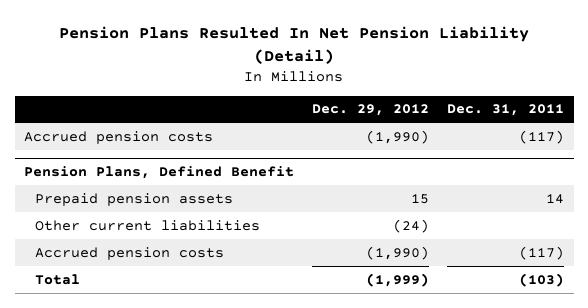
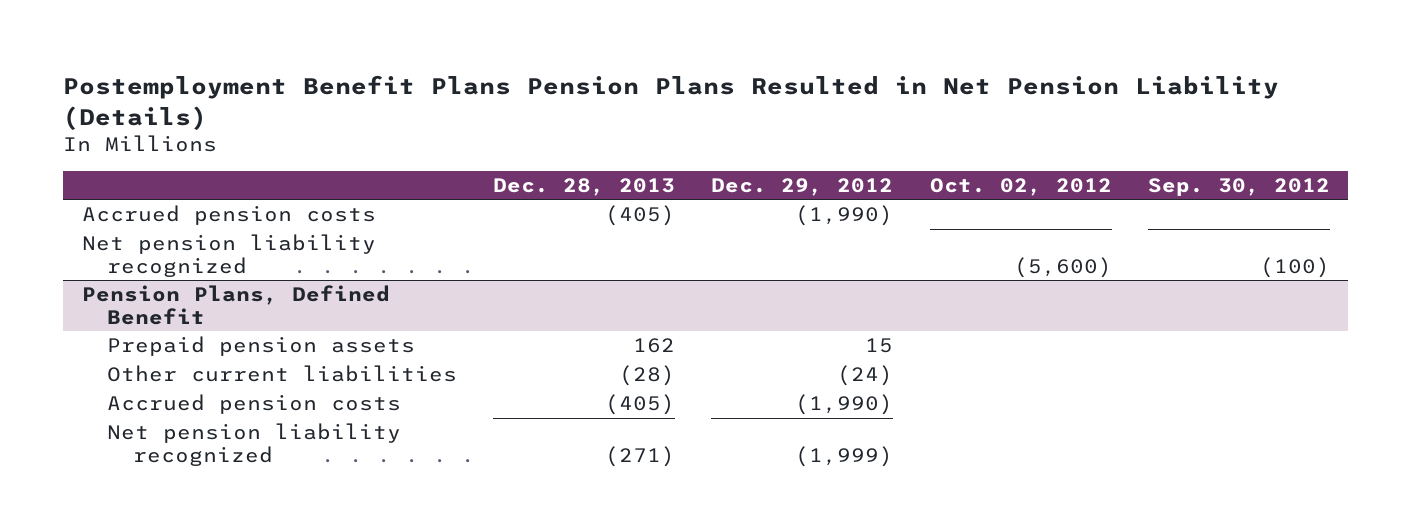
[59,25,530,64] Pension Plans Resulted In Net Pension Liability (Detail) -> [63,75,1280,130] Postemployment Benefit Plans Pension Plans Resulted in Net Pension Liability (Details)
[447,104,565,117] Dec. 31, 2011 -> none
none -> [493,177,676,196] Dec. 28, 2013
none -> [929,177,1112,196] Oct. 02, 2012
none -> [1147,177,1330,196] Sep. 30, 2012
none -> [81,234,376,277] Net pension liability recognized
[34,273,80,285] Total -> [107,423,402,466] Net pension liability recognized

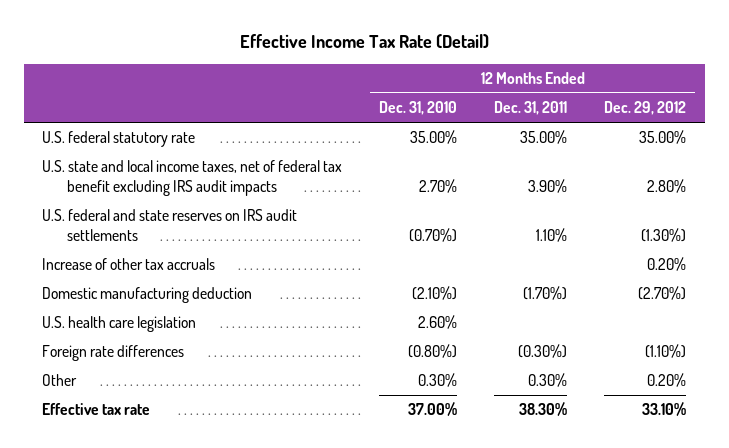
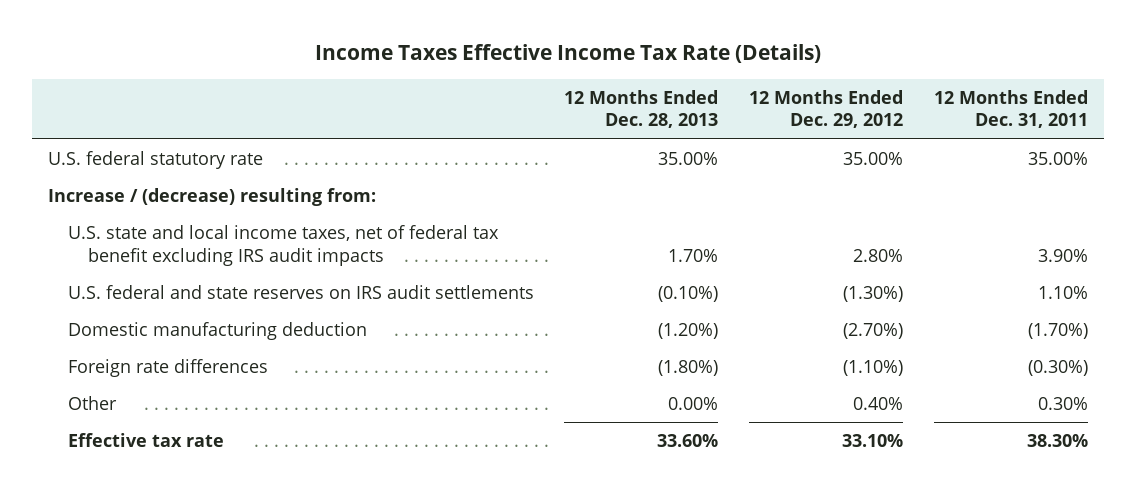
[240,34,490,50] Effective Income Tax Rate (Detail) -> [314,44,821,64] Income Taxes Effective Income Tax Rate (Details)
[379,101,458,116] Dec. 31, 2010 -> none
none -> [564,89,719,129] 12 Months Ended Dec. 28, 2013
none -> [47,188,376,207] Increase / (decrease) resulting from:
[42,258,216,271] Increase of other tax accruals -> none
[42,316,197,333] U.S. health care legislation -> none
[647,373,687,388] 0.20% -> [853,397,904,411] 0.40%

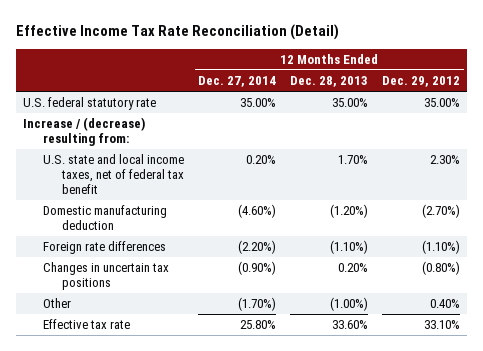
[314,44,821,64] Income Taxes Effective Income Tax Rate (Details) -> [15,23,339,40] Effective Income Tax Rate Reconciliation (Detail)
[934,89,1089,129] 12 Months Ended Dec. 31, 2011 -> none
none -> [198,76,277,88] Dec. 27, 2014
[67,285,534,300] U.S. federal and state reserves on IRS audit settlements -> none
[67,225,499,266] U.S. state and local income taxes, net of federal tax benefit excluding IRS audit impacts -> [42,154,185,194] U.S. state and local income taxes, net of federal tax benefit
[853,248,904,262] 2.80% -> [430,155,461,165] 2.30%
[658,360,719,377] (1.80%) -> [330,240,369,255] (1.10%)
none -> [42,262,169,290] Changes in uncertain tax positions
[668,397,719,411] 0.00% -> [330,297,369,312] (1.00%)

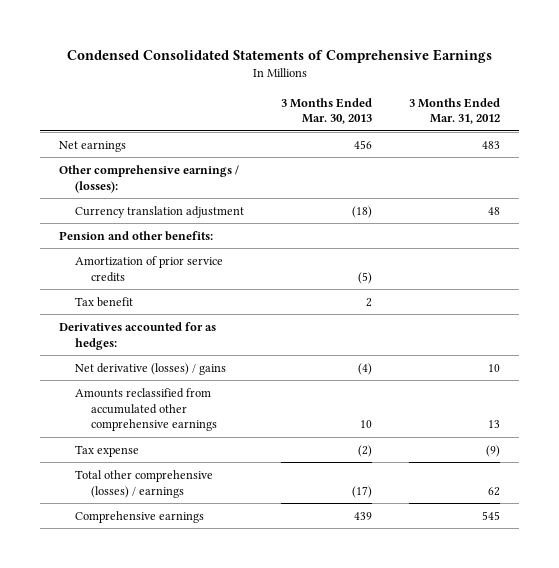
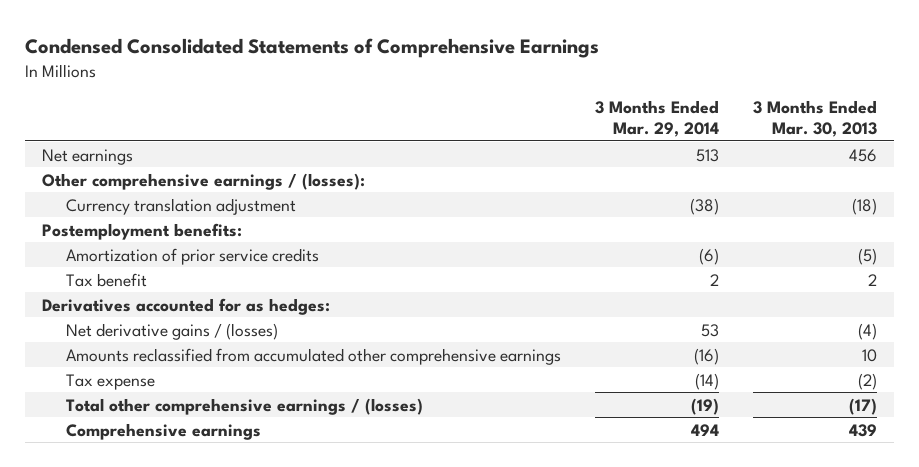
[409,97,501,125] 3 Months Ended Mar. 31, 2012 -> none
none -> [594,99,719,137] 3 Months Ended Mar. 29, 2014
[58,230,213,241] Pension and other benefits: -> none
none -> [42,222,243,240] Postemployment benefits:
[75,362,227,375] Net derivative (losses) / gains -> [65,322,278,340] Net derivative gains / (losses)
[75,469,214,498] Total other comprehensive (losses) / earnings -> [65,397,423,415] Total other comprehensive earnings / (losses)

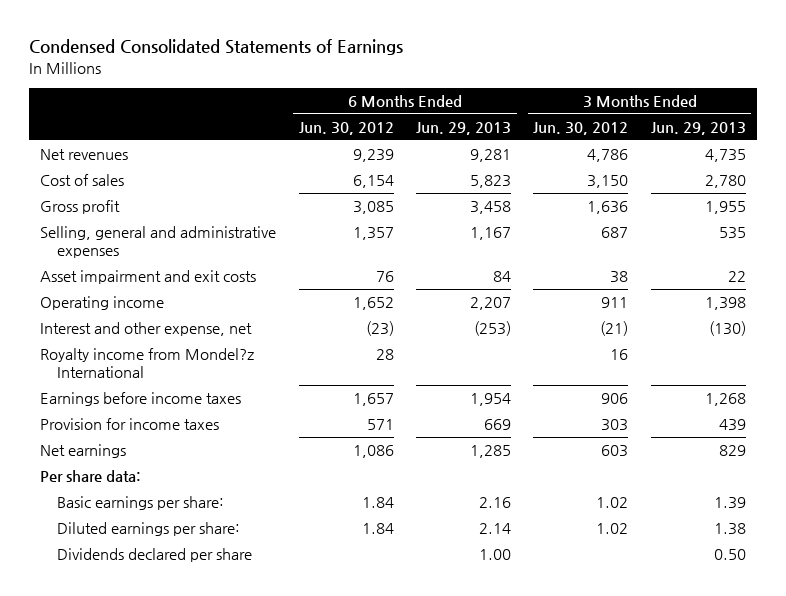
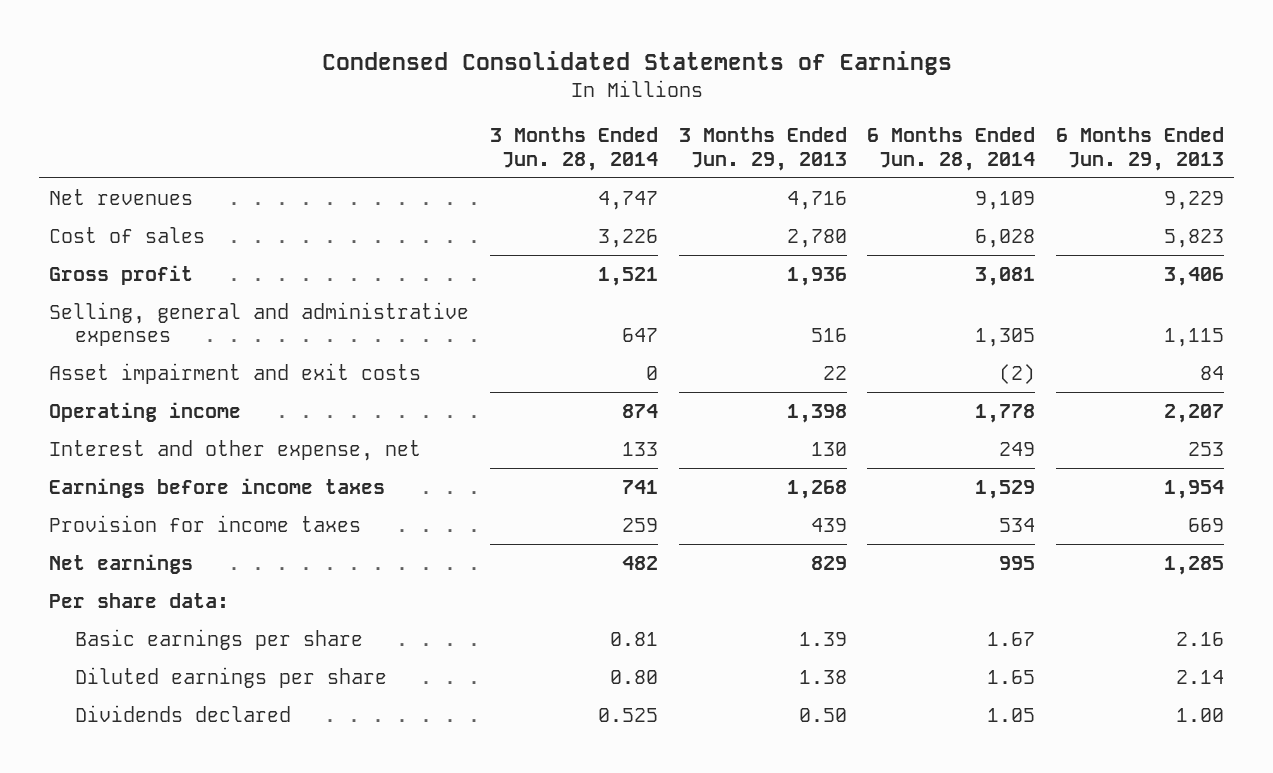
[298,122,394,136] Jun. 30, 2012 -> none
[533,122,629,136] Jun. 30, 2012 -> none
none -> [489,127,658,172] 3 Months Ended Jun. 28, 2014
none -> [867,127,1036,172] 6 Months Ended Jun. 28, 2014
[470,149,512,163] 9,281 -> [1164,190,1225,210] 9,229
[704,149,746,163] 4,735 -> [786,190,847,210] 4,716
[470,201,512,215] 3,458 -> [1164,266,1225,286] 3,406
[704,201,746,215] 1,955 -> [786,266,847,286] 1,936
[470,227,512,241] 1,167 -> [1164,328,1225,348] 1,115
[718,227,746,240] 535 -> [810,328,847,343] 516
[40,348,255,379] Royalty income from Mondel?z International -> none
[474,321,512,337] (253) -> [1188,441,1225,456] 253
[708,321,746,337] (130) -> [810,441,847,456] 130
[57,496,225,511] Basic earnings per share: -> [74,628,363,650] Basic earnings per share
[57,522,241,537] Diluted earnings per share: -> [74,666,387,688] Diluted earnings per share
[57,548,253,563] Dividends declared per share -> [74,704,291,722] Dividends declared

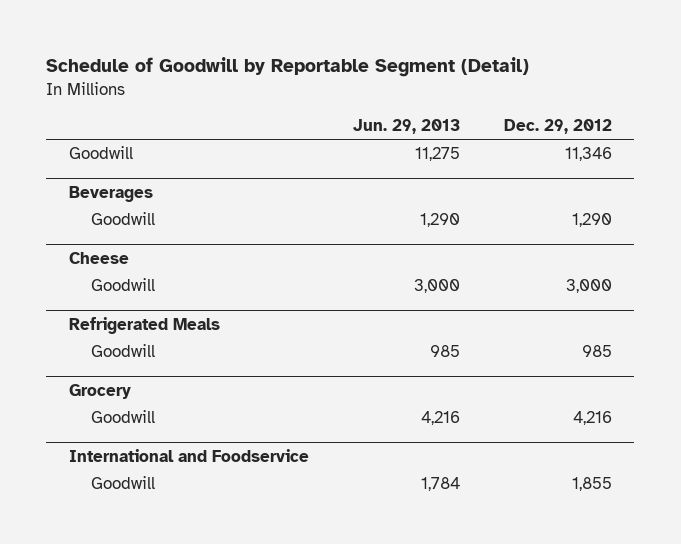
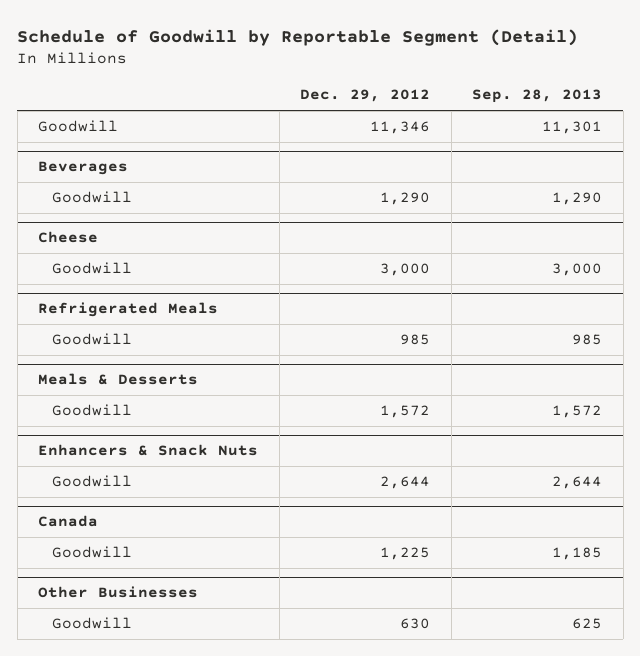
[352,118,460,134] Jun. 29, 2013 -> none
none -> [472,89,603,104] Sep. 28, 2013
[68,383,131,399] Grocery -> none
[68,448,309,462] International and Foodservice -> none
none -> [38,373,199,386] Meals & Desserts
[573,411,613,426] 4,216 -> [380,405,431,419] 1,572
none -> [38,444,259,457] Enhancers & Snack Nuts
[572,477,613,492] 1,855 -> [380,476,431,490] 2,644
none -> [38,515,99,528] Canada
none -> [52,546,133,559] Goodwill
none -> [38,586,199,599] Other Businesses
none -> [52,617,133,630] Goodwill

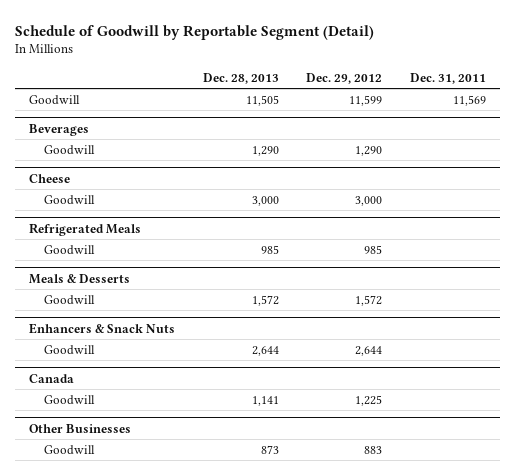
[472,89,603,104] Sep. 28, 2013 -> none
none -> [202,72,279,84] Dec. 28, 2013
none -> [410,72,487,84] Dec. 31, 2011
[370,121,431,135] 11,346 -> [349,95,383,107] 11,599
[400,618,431,630] 630 -> [364,446,383,455] 883

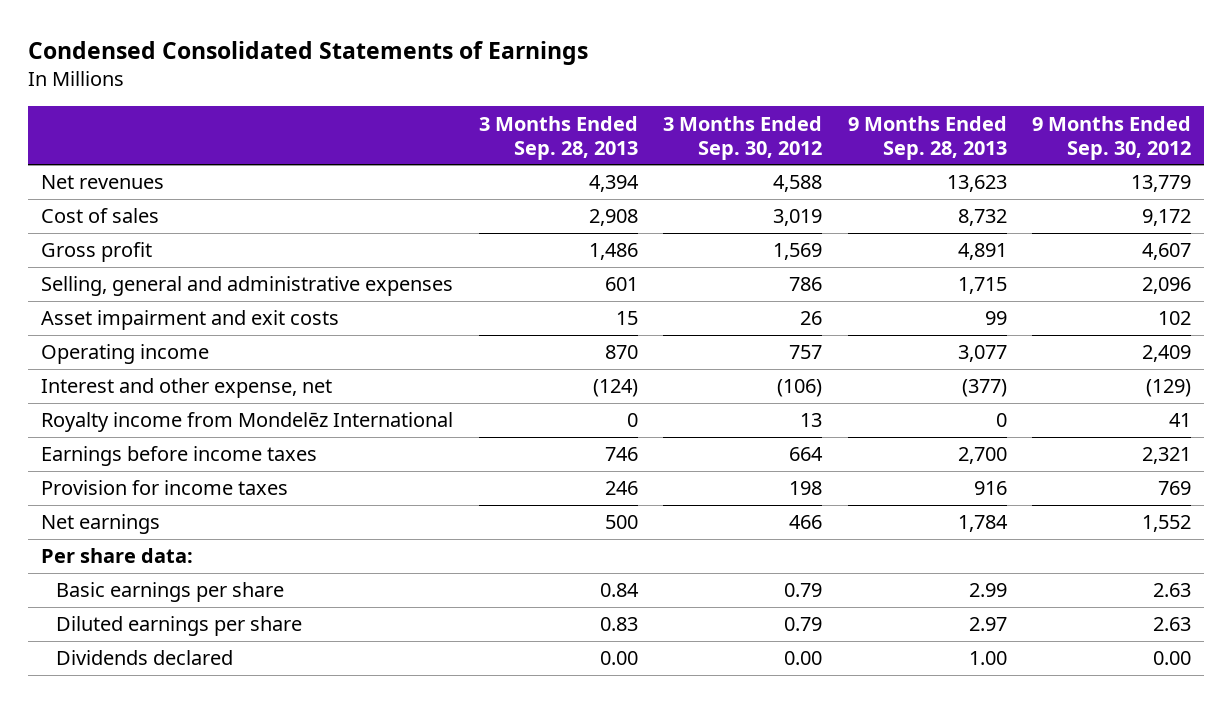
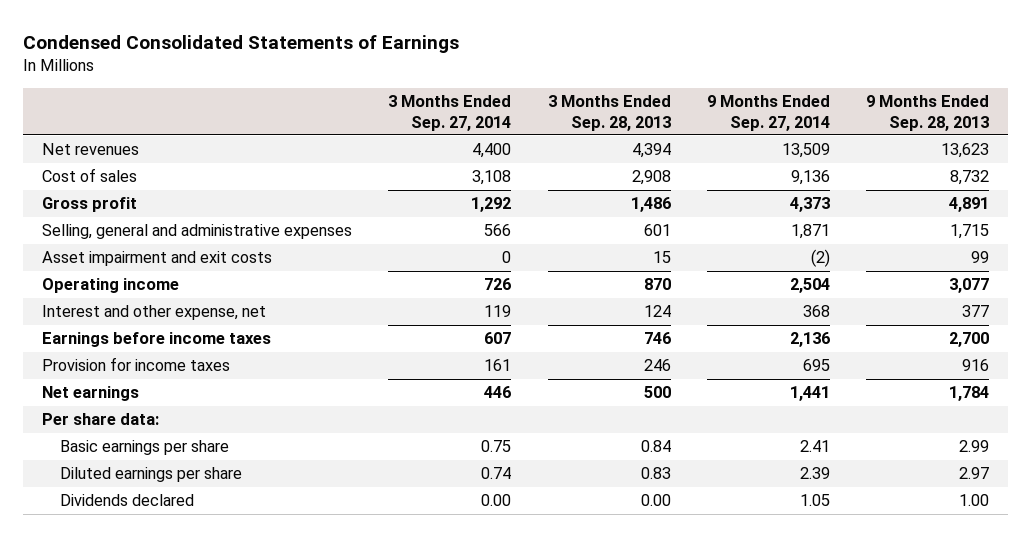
[663,115,823,160] 3 Months Ended Sep. 30, 2012 -> none
[1032,115,1192,160] 9 Months Ended Sep. 30, 2012 -> none
none -> [388,95,512,131] 3 Months Ended Sep. 27, 2014
none -> [706,95,830,131] 9 Months Ended Sep. 27, 2014
[41,412,454,433] Royalty income from Mondelēz International -> none
[592,379,638,398] (124) -> [643,305,671,318] 124
[961,379,1007,398] (377) -> [962,305,990,318] 377

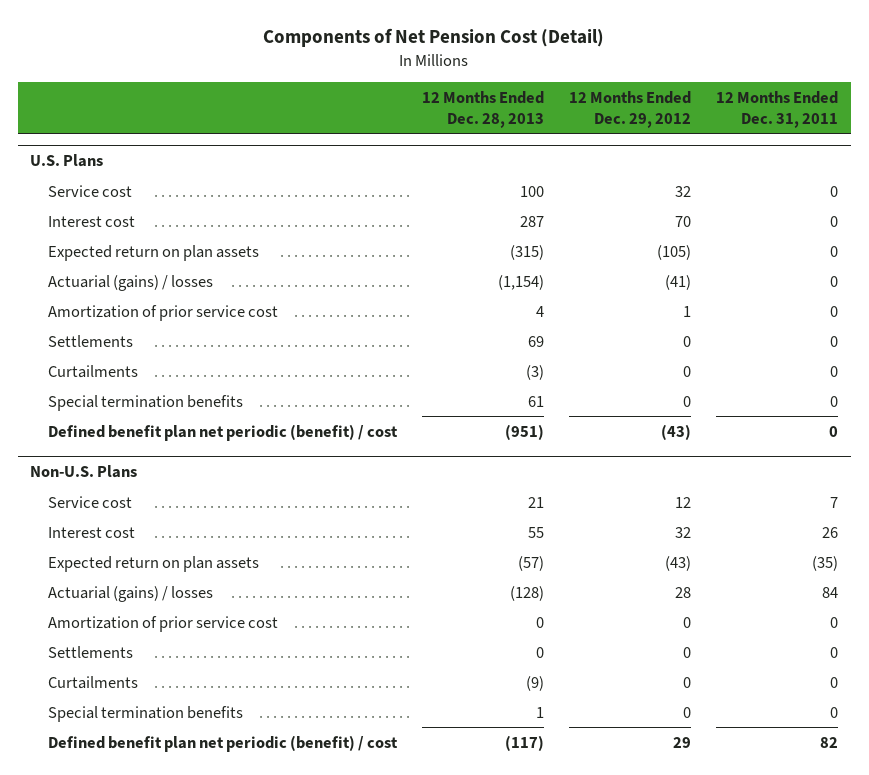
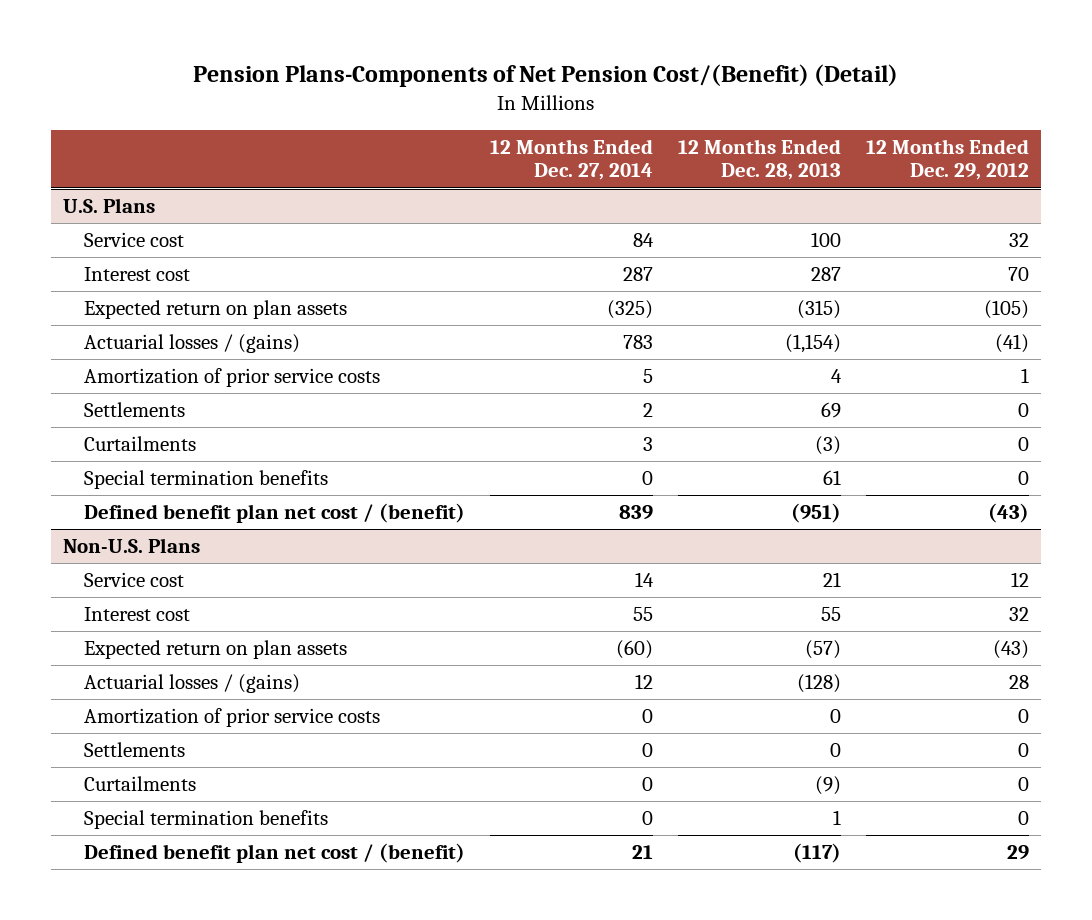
[263,28,605,48] Components of Net Pension Cost (Detail) -> [192,64,898,88] Pension Plans-Components of Net Pension Cost/(Benefit) (Detail)
[716,90,839,128] 12 Months Ended Dec. 31, 2011 -> none
none -> [489,138,653,181] 12 Months Ended Dec. 27, 2014
[48,274,214,291] Actuarial (gains) / losses -> [84,333,301,353] Actuarial losses / (gains)
[48,304,279,321] Amortization of prior service cost -> [84,367,381,387] Amortization of prior service costs
[48,423,399,441] Defined benefit plan net periodic (benefit) / cost -> [84,502,466,523] Defined benefit plan net cost / (benefit)
[48,585,214,602] Actuarial (gains) / losses -> [84,673,301,693] Actuarial losses / (gains)
[48,615,279,632] Amortization of prior service cost -> [84,707,381,727] Amortization of prior service costs
[48,734,399,752] Defined benefit plan net periodic (benefit) / cost -> [84,842,466,863] Defined benefit plan net cost / (benefit)

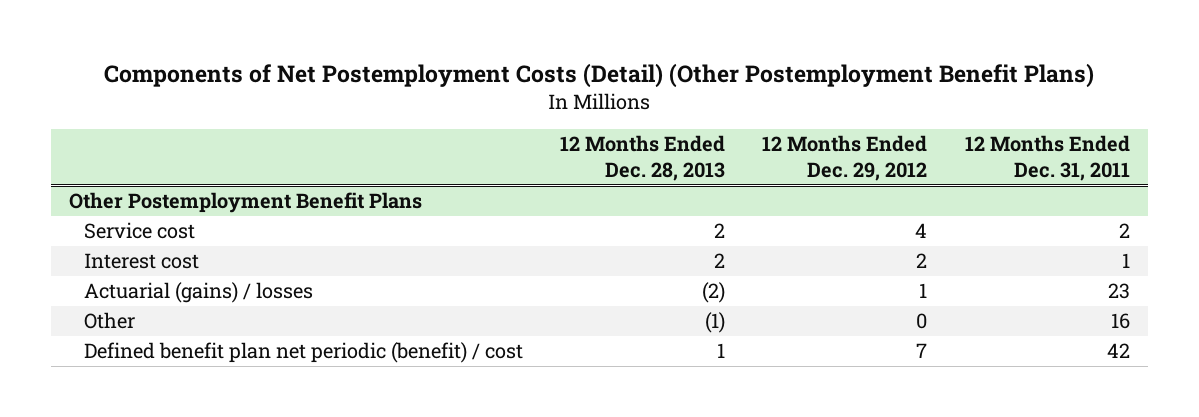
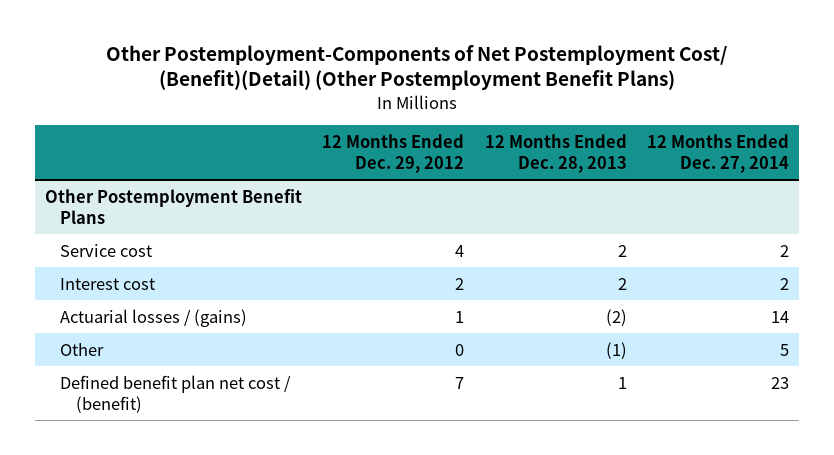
[104,62,1095,88] Components of Net Postemployment Costs (Detail) (Other Postemployment Benefit Plans) -> [106,44,728,91] Other Postemployment-Components of Net Postemployment Cost/ (Benefit)(Detail) (Other Postemployment Benefit Plans)
[964,135,1130,181] 12 Months Ended Dec. 31, 2011 -> none
none -> [646,133,789,173] 12 Months Ended Dec. 27, 2014
[83,282,313,304] Actuarial (gains) / losses -> [60,308,248,327] Actuarial losses / (gains)
[83,342,523,364] Defined benefit plan net periodic (benefit) / cost -> [60,374,292,413] Defined benefit plan net cost / (benefit)

